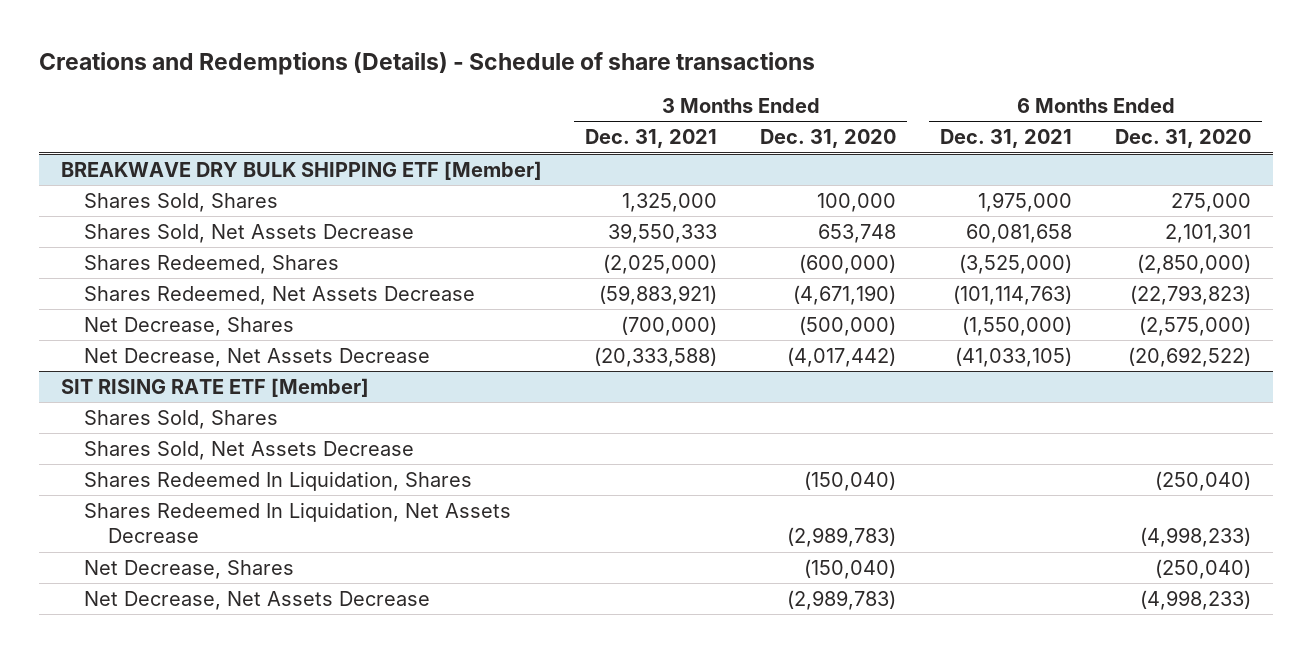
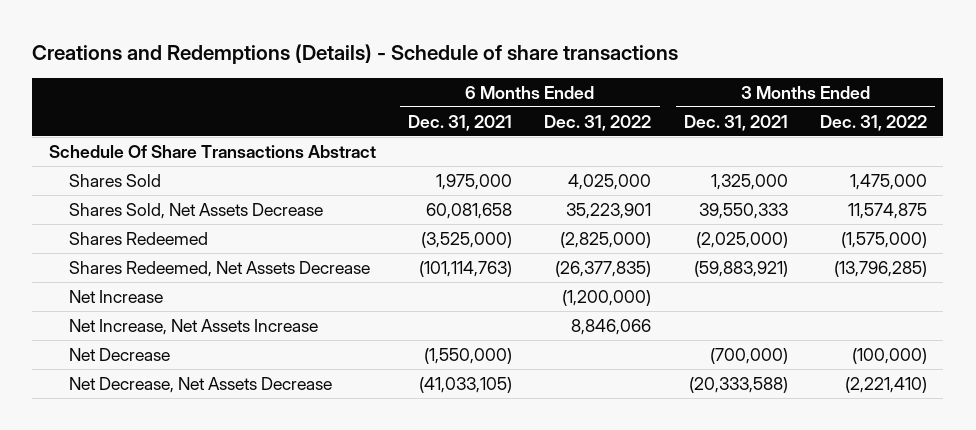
[760,129,897,149] Dec. 31, 2020 -> none
[1115,129,1252,149] Dec. 31, 2020 -> none
none -> [544,114,652,131] Dec. 31, 2022
none -> [820,114,928,131] Dec. 31, 2022
[60,160,542,180] BREAKWAVE DRY BULK SHIPPING ETF [Member] -> none
none -> [48,144,376,158] Schedule Of Share Transactions Abstract
[84,192,279,212] Shares Sold, Shares -> [68,173,161,187] Shares Sold
[84,254,340,274] Shares Redeemed, Shares -> [68,231,208,245] Shares Redeemed
none -> [68,289,163,303] Net Increase
none -> [68,318,318,335] Net Increase, Net Assets Increase
[84,316,295,336] Net Decrease, Shares -> [68,347,170,361] Net Decrease
[60,377,369,397] SIT RISING RATE ETF [Member] -> none
[84,409,279,429] Shares Sold, Shares -> none
[84,440,415,460] Shares Sold, Net Assets Decrease -> none
[84,470,473,491] Shares Redeemed In Liquidation, Shares -> none
[84,501,512,544] Shares Redeemed In Liquidation, Net Assets Decrease -> none
[84,559,295,579] Net Decrease, Shares -> none
[84,590,431,610] Net Decrease, Net Assets Decrease -> none

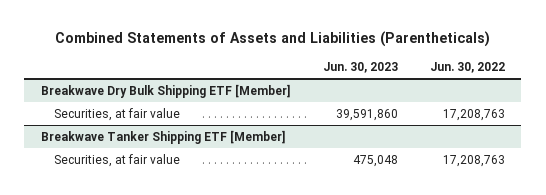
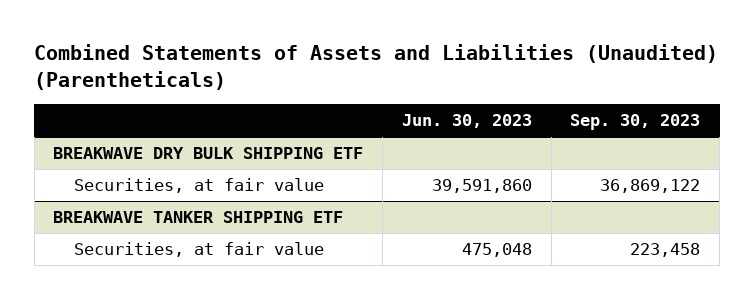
[54,31,490,48] Combined Statements of Assets and Liabilities (Parentheticals) -> [34,44,719,90] Combined Statements of Assets and Liabilities (Unaudited) (Parentheticals)
[430,62,506,74] Jun. 30, 2022 -> none
none -> [570,114,701,131] Sep. 30, 2023
[40,83,291,98] Breakwave Dry Bulk Shipping ETF [Member] -> [53,147,364,160] BREAKWAVE DRY BULK SHIPPING ETF
[40,129,286,144] Breakwave Tanker Shipping ETF [Member] -> [53,211,344,224] BREAKWAVE TANKER SHIPPING ETF

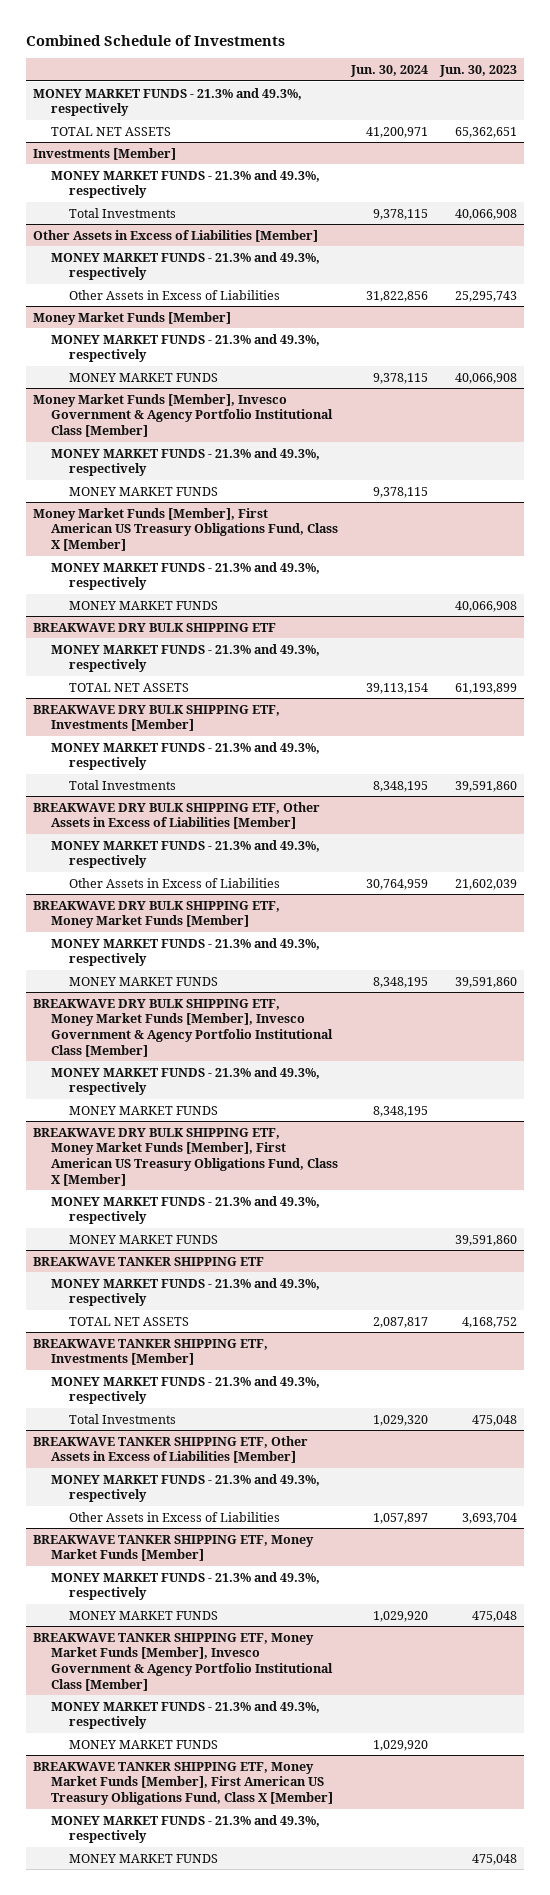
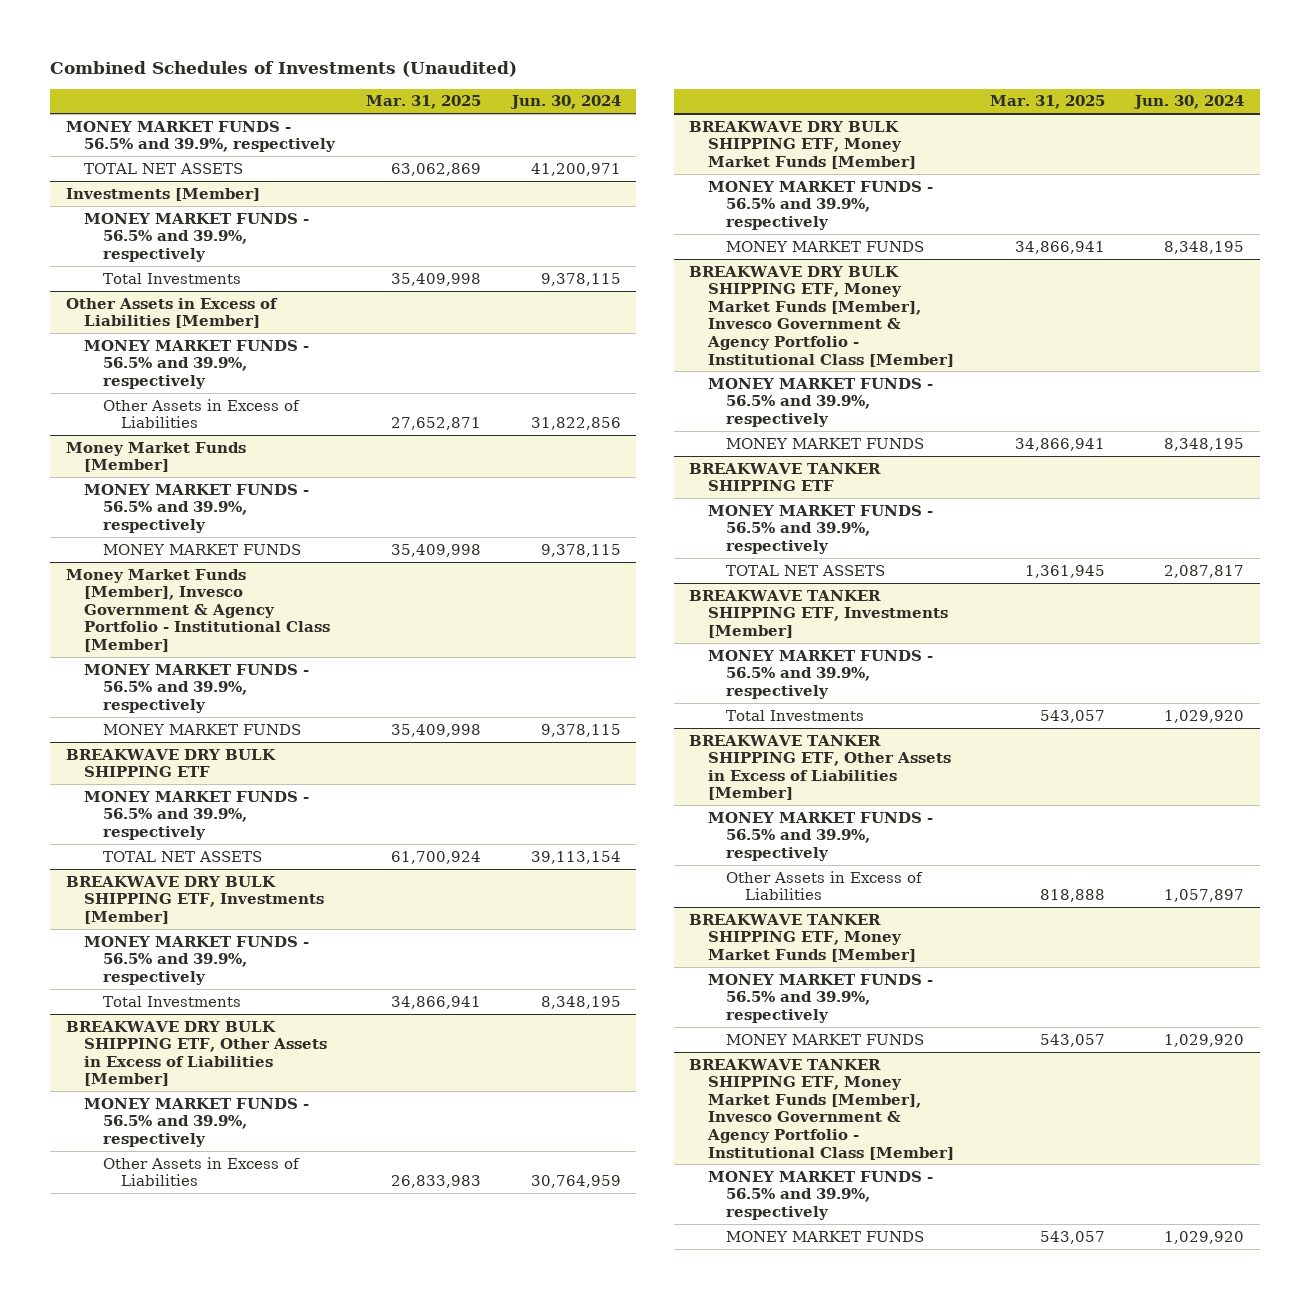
[26,34,286,46] Combined Schedule of Investments -> [50,60,518,77] Combined Schedules of Investments (Unaudited)
[439,65,518,78] Jun. 30, 2023 -> none
none -> [366,95,482,110] Mar. 31, 2025
[32,87,302,117] MONEY MARKET FUNDS - 21.3% and 49.3%, respectively -> none
none -> [65,120,337,153] MONEY MARKET FUNDS - 56.5% and 39.9%, respectively
[50,169,320,199] MONEY MARKET FUNDS - 21.3% and 49.3%, respectively -> none
none -> [84,212,310,262] MONEY MARKET FUNDS - 56.5% and 39.9%, respectively
[50,251,320,281] MONEY MARKET FUNDS - 21.3% and 49.3%, respectively -> none
none -> [84,339,310,389] MONEY MARKET FUNDS - 56.5% and 39.9%, respectively
[50,333,320,363] MONEY MARKET FUNDS - 21.3% and 49.3%, respectively -> none
none -> [84,483,310,533] MONEY MARKET FUNDS - 56.5% and 39.9%, respectively
[50,447,320,477] MONEY MARKET FUNDS - 21.3% and 49.3%, respectively -> none
[32,393,333,438] Money Market Funds [Member], Invesco Government & Agency Portfolio Institutional Class [Member] -> [65,568,331,653] Money Market Funds [Member], Invesco Government & Agency Portfolio - Institutional Class [Member]
none -> [84,663,310,713] MONEY MARKET FUNDS - 56.5% and 39.9%, respectively
[32,507,338,552] Money Market Funds [Member], First American US Treasury Obligations Fund, Class X [Member] -> none
[50,561,320,591] MONEY MARKET FUNDS - 21.3% and 49.3%, respectively -> none
[69,600,219,610] MONEY MARKET FUNDS -> none
[50,643,320,673] MONEY MARKET FUNDS - 21.3% and 49.3%, respectively -> none
none -> [84,790,310,840] MONEY MARKET FUNDS - 56.5% and 39.9%, respectively
[50,741,320,771] MONEY MARKET FUNDS - 21.3% and 49.3%, respectively -> none
none -> [84,935,310,985] MONEY MARKET FUNDS - 56.5% and 39.9%, respectively
[50,839,320,869] MONEY MARKET FUNDS - 21.3% and 49.3%, respectively -> none
none -> [84,1097,310,1147] MONEY MARKET FUNDS - 56.5% and 39.9%, respectively
[50,937,320,967] MONEY MARKET FUNDS - 21.3% and 49.3%, respectively -> none
none -> [707,180,933,230] MONEY MARKET FUNDS - 56.5% and 39.9%, respectively
[50,1066,320,1096] MONEY MARKET FUNDS - 21.3% and 49.3%, respectively -> none
[32,998,333,1057] BREAKWAVE DRY BULK SHIPPING ETF, Money Market Funds [Member], Invesco Government & Agency Portfolio Institutional Class [Member] -> [689,265,954,367] BREAKWAVE DRY BULK SHIPPING ETF, Money Market Funds [Member], Invesco Government & Agency Portfolio - Institutional Class [Member]
none -> [707,377,933,427] MONEY MARKET FUNDS - 56.5% and 39.9%, respectively
[32,1127,338,1186] BREAKWAVE DRY BULK SHIPPING ETF, Money Market Funds [Member], First American US Treasury Obligations Fund, Class X [Member] -> none
[50,1195,320,1225] MONEY MARKET FUNDS - 21.3% and 49.3%, respectively -> none
[69,1234,219,1244] MONEY MARKET FUNDS -> none
[50,1277,320,1307] MONEY MARKET FUNDS - 21.3% and 49.3%, respectively -> none
none -> [707,504,933,554] MONEY MARKET FUNDS - 56.5% and 39.9%, respectively
[50,1375,320,1405] MONEY MARKET FUNDS - 21.3% and 49.3%, respectively -> none
none -> [707,649,933,699] MONEY MARKET FUNDS - 56.5% and 39.9%, respectively
[372,1414,428,1426] 1,029,320 -> [1164,709,1245,723] 1,029,920
[50,1473,320,1503] MONEY MARKET FUNDS - 21.3% and 49.3%, respectively -> none
none -> [707,811,933,861] MONEY MARKET FUNDS - 56.5% and 39.9%, respectively
[50,1571,320,1601] MONEY MARKET FUNDS - 21.3% and 49.3%, respectively -> none
none -> [707,973,933,1023] MONEY MARKET FUNDS - 56.5% and 39.9%, respectively
[50,1700,320,1730] MONEY MARKET FUNDS - 21.3% and 49.3%, respectively -> none
[32,1632,333,1691] BREAKWAVE TANKER SHIPPING ETF, Money Market Funds [Member], Invesco Government & Agency Portfolio Institutional Class [Member] -> [689,1058,954,1160] BREAKWAVE TANKER SHIPPING ETF, Money Market Funds [Member], Invesco Government & Agency Portfolio - Institutional Class [Member]
none -> [707,1170,933,1220] MONEY MARKET FUNDS - 56.5% and 39.9%, respectively
[32,1761,333,1806] BREAKWAVE TANKER SHIPPING ETF, Money Market Funds [Member], First American US Treasury Obligations Fund, Class X [Member] -> none
[50,1814,320,1844] MONEY MARKET FUNDS - 21.3% and 49.3%, respectively -> none
[69,1853,219,1863] MONEY MARKET FUNDS -> none

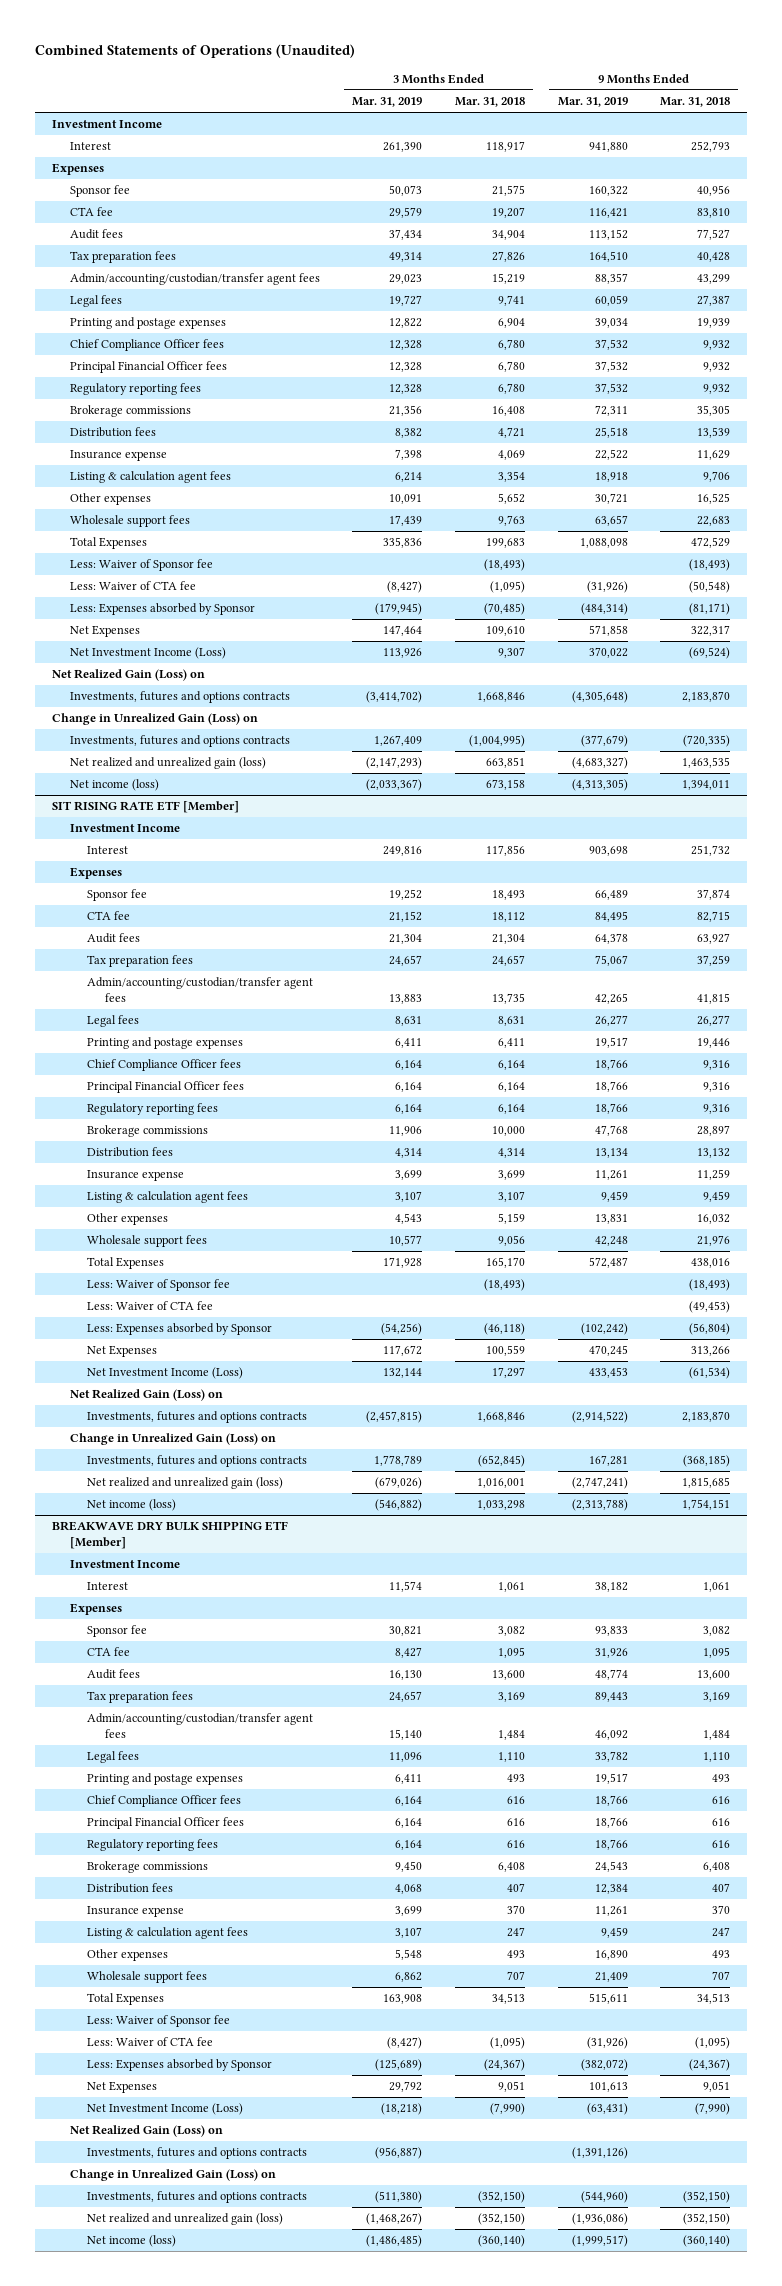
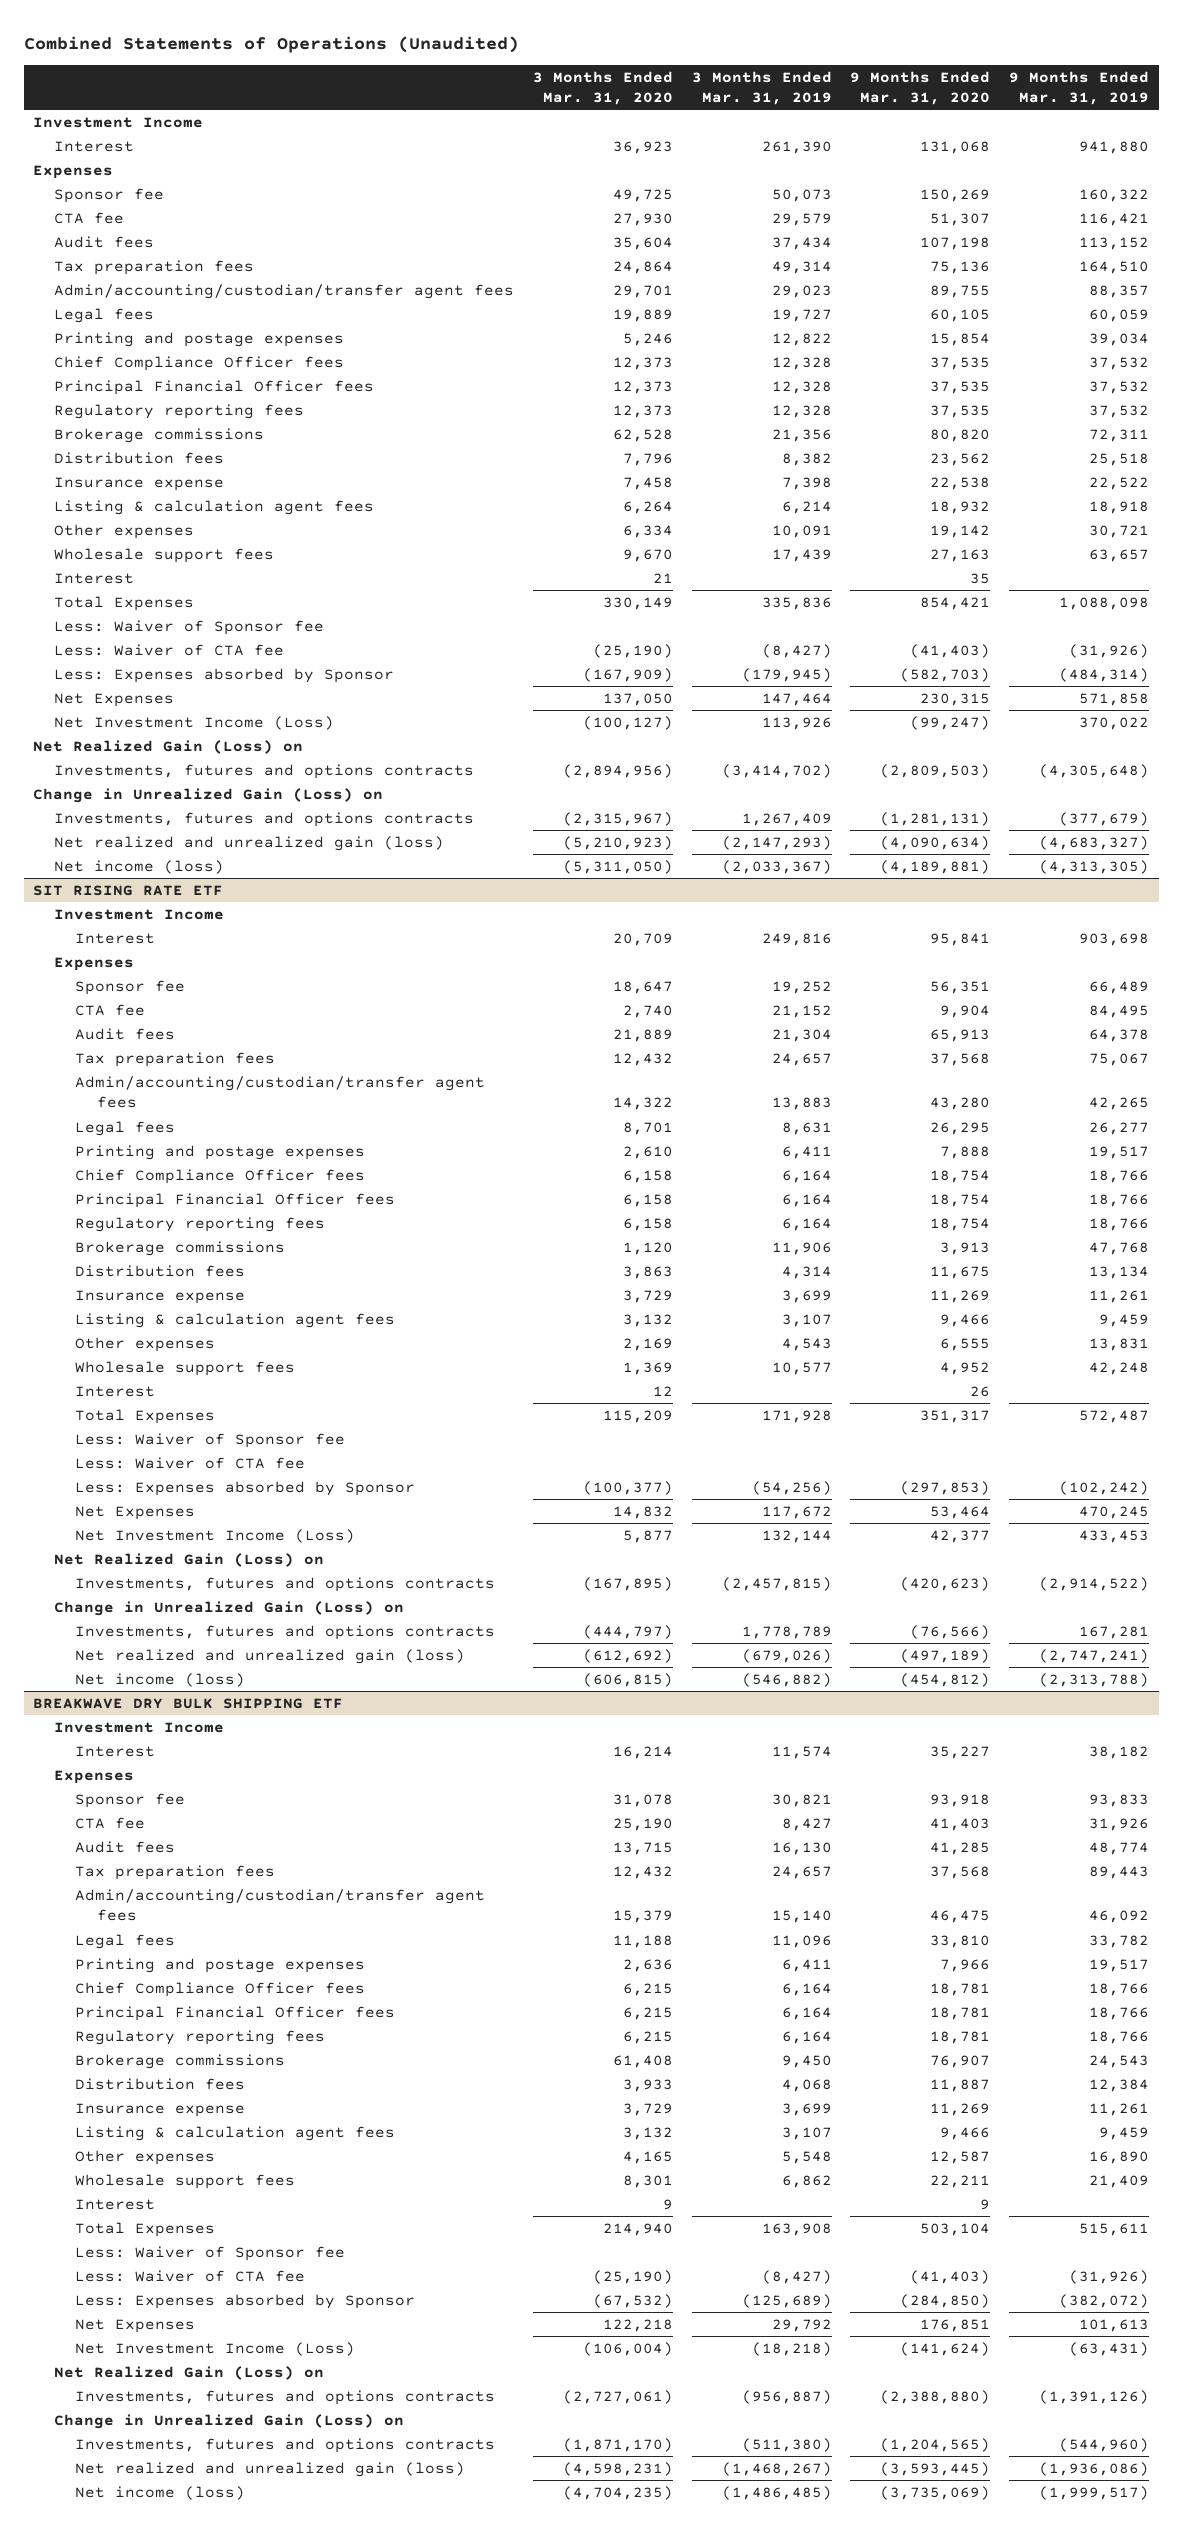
[454,97,525,108] Mar. 31, 2018 -> none
[660,97,731,108] Mar. 31, 2018 -> none
none -> [532,70,673,106] 3 Months Ended Mar. 31, 2020
none -> [850,70,991,106] 9 Months Ended Mar. 31, 2020
none -> [54,572,135,584] Interest
[51,801,239,814] SIT RISING RATE ETF [Member] -> [32,884,223,896] SIT RISING RATE ETF
none -> [75,1385,156,1397] Interest
[51,1521,288,1550] BREAKWAVE DRY BULK SHIPPING ETF [Member] -> [32,1697,343,1709] BREAKWAVE DRY BULK SHIPPING ETF
none -> [75,2198,156,2210] Interest

